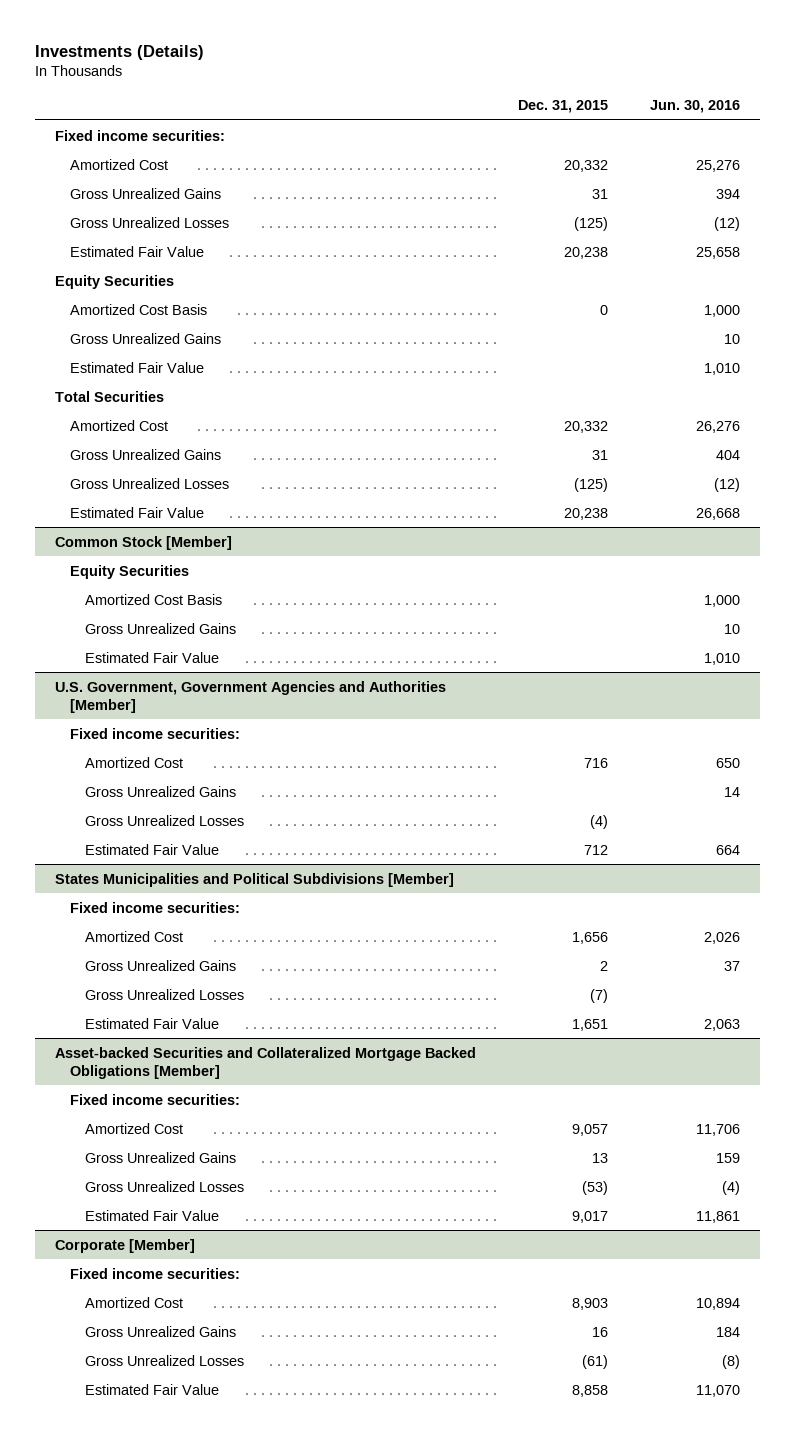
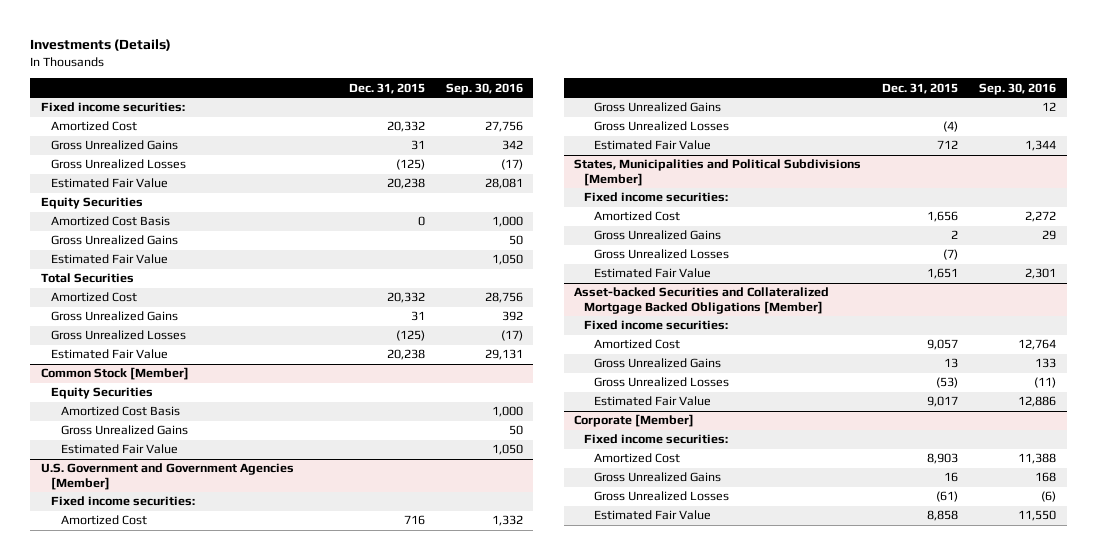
[649,100,740,114] Jun. 30, 2016 -> none
none -> [445,82,523,95] Sep. 30, 2016
[55,680,447,713] U.S. Government, Government Agencies and Authorities [Member] -> [40,463,294,490] U.S. Government and Government Agencies [Member]
[55,872,455,887] States Municipalities and Political Subdivisions [Member] -> [574,159,862,186] States, Municipalities and Political Subdivisions [Member]

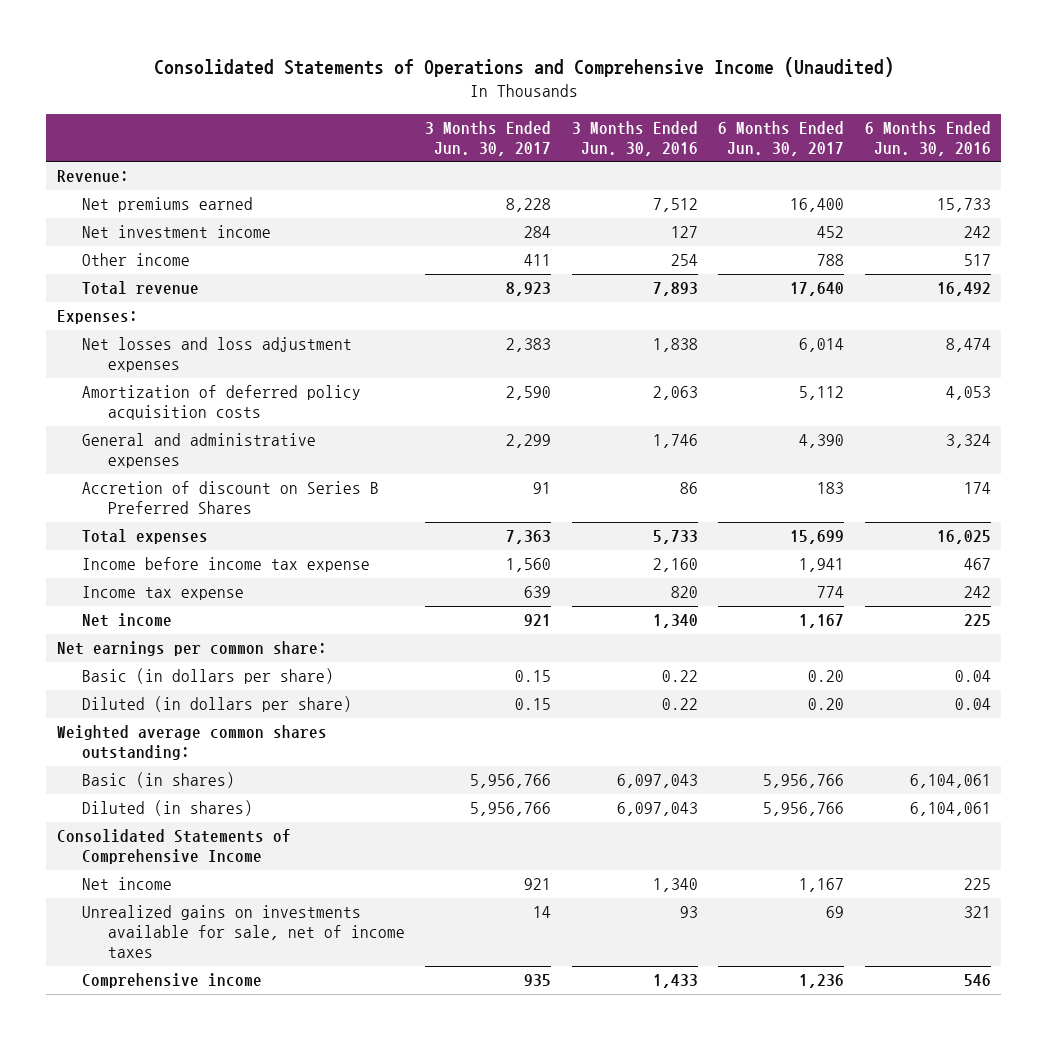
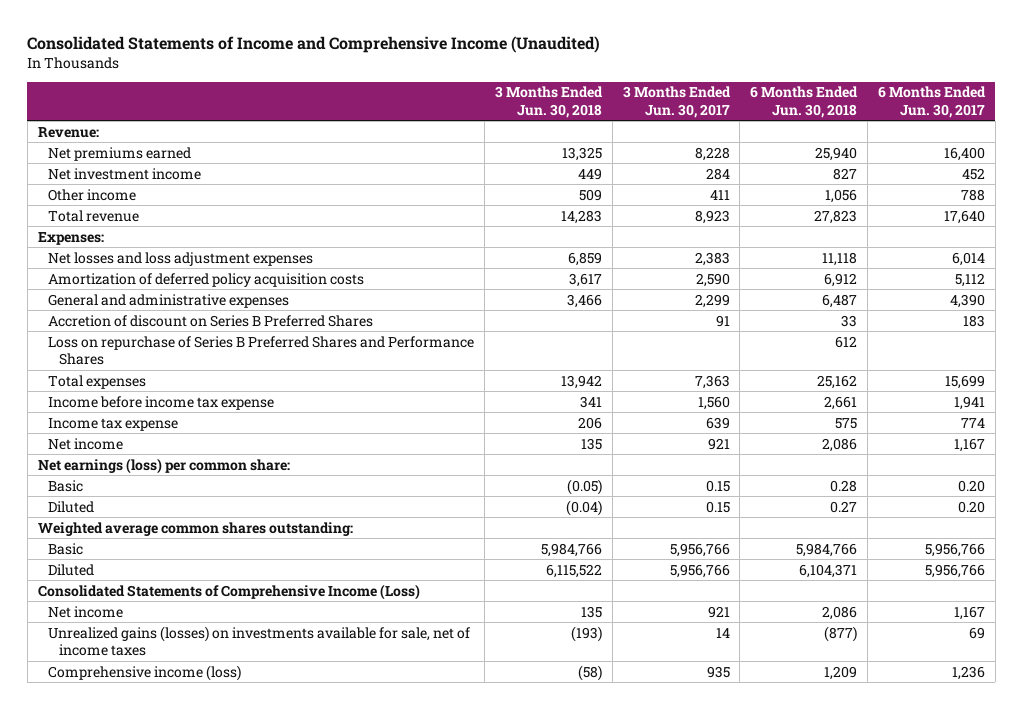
[153,57,894,78] Consolidated Statements of Operations and Comprehensive Income (Unaudited) -> [27,35,601,53] Consolidated Statements of Income and Comprehensive Income (Unaudited)
[571,120,698,156] 3 Months Ended Jun. 30, 2016 -> none
[864,120,991,156] 6 Months Ended Jun. 30, 2016 -> none
none -> [495,86,604,118] 3 Months Ended Jun. 30, 2018
none -> [750,86,859,118] 6 Months Ended Jun. 30, 2018
none -> [48,335,475,365] Loss on repurchase of Series B Preferred Shares and Performance Shares
[56,641,327,657] Net earnings per common share: -> [37,457,290,474] Net earnings (loss) per common share:
[82,668,335,685] Basic (in dollars per share) -> [48,479,84,492] Basic
[82,696,353,713] Diluted (in dollars per share) -> [48,500,95,513] Diluted
[82,772,236,789] Basic (in shares) -> [48,542,84,555] Basic
[82,800,254,817] Diluted (in shares) -> [48,563,95,576] Diluted
[56,829,291,865] Consolidated Statements of Comprehensive Income -> [37,583,420,600] Consolidated Statements of Comprehensive Income (Loss)
[82,905,406,959] Unrealized gains on investments available for sale, net of income taxes -> [48,625,471,656] Unrealized gains (losses) on investments available for sale, net of income taxes
[82,973,263,989] Comprehensive income -> [48,664,242,681] Comprehensive income (loss)

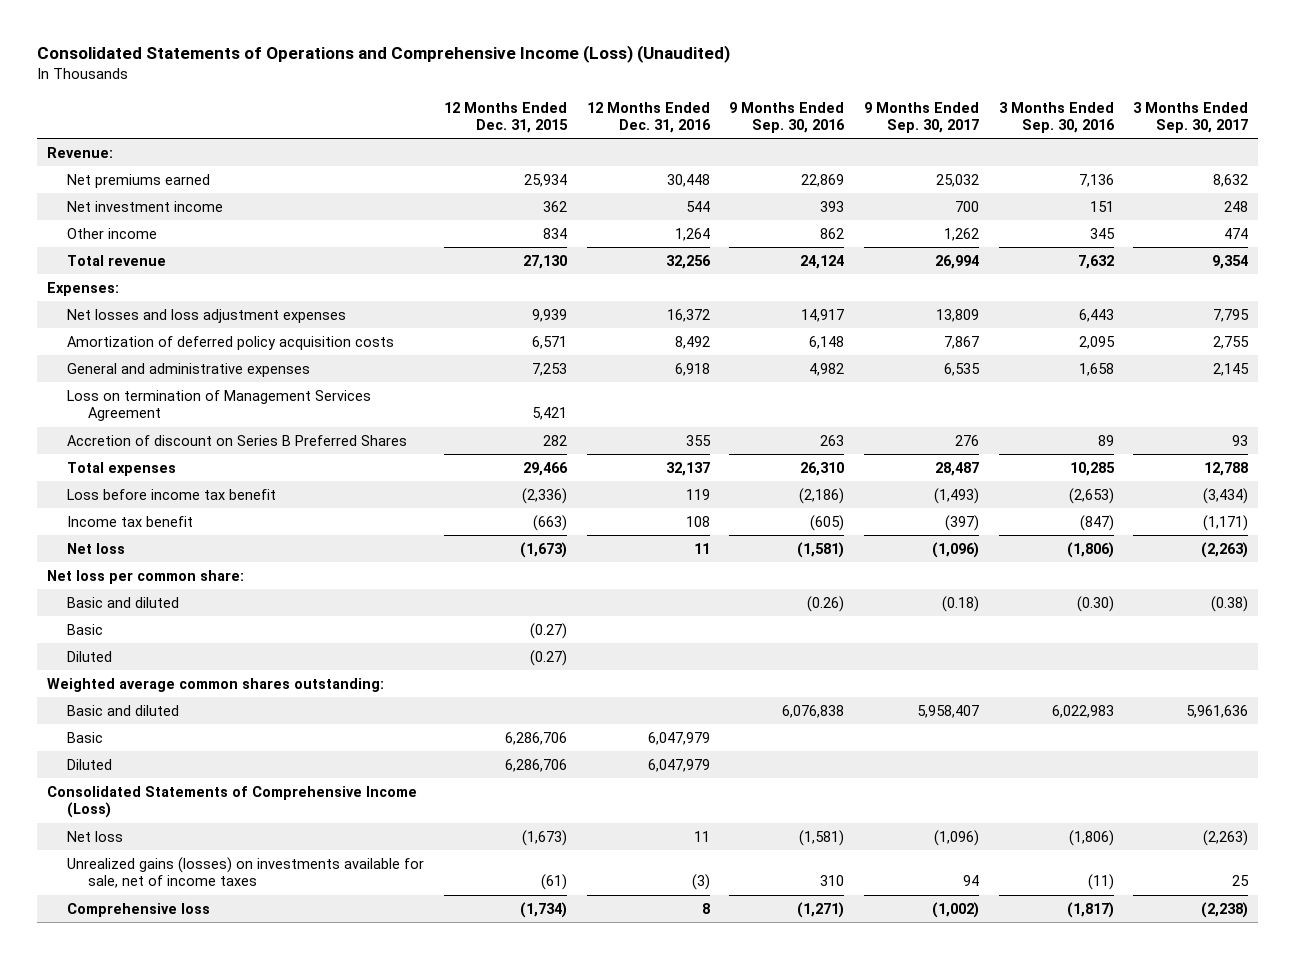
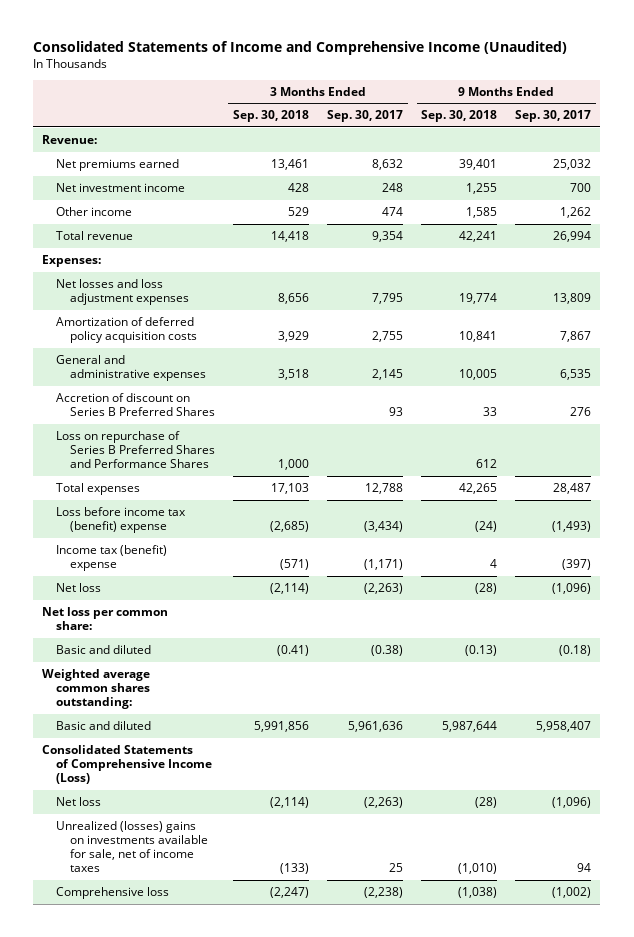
[36,45,730,64] Consolidated Statements of Operations and Comprehensive Income (Loss) (Unaudited) -> [33,40,568,55] Consolidated Statements of Income and Comprehensive Income (Unaudited)
[443,101,568,134] 12 Months Ended Dec. 31, 2015 -> none
[586,101,711,134] 12 Months Ended Dec. 31, 2016 -> none
[729,101,846,134] 9 Months Ended Sep. 30, 2016 -> none
[998,101,1115,134] 3 Months Ended Sep. 30, 2016 -> none
none -> [232,110,309,123] Sep. 30, 2018
none -> [421,110,498,123] Sep. 30, 2018
[67,389,372,422] Loss on termination of Management Services Agreement -> none
none -> [56,430,215,469] Loss on repurchase of Series B Preferred Shares and Performance Shares
[67,488,277,500] Loss before income tax benefit -> [56,506,187,534] Loss before income tax (benefit) expense
[67,515,194,527] Income tax benefit -> [56,544,168,572] Income tax (benefit) expense
[67,623,104,635] Basic -> none
[67,650,113,662] Diluted -> none
[67,731,104,743] Basic -> none
[67,758,113,770] Diluted -> none
[67,856,425,889] Unrealized gains (losses) on investments available for sale, net of income taxes -> [56,820,208,873] Unrealized (losses) gains on investments available for sale, net of income taxes

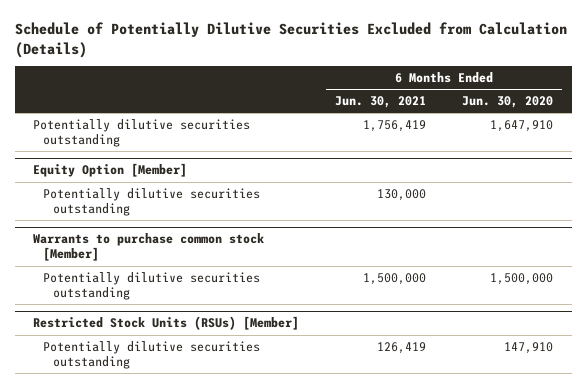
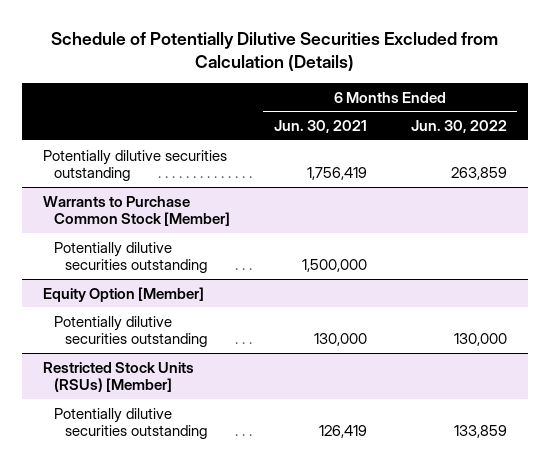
[462,96,554,109] Jun. 30, 2020 -> none
none -> [410,120,507,134] Jun. 30, 2022
none -> [43,195,231,227] Warrants to Purchase Common Stock [Member]
none -> [54,241,208,274] Potentially dilutive securities outstanding
[32,233,264,262] Warrants to purchase common stock [Member] -> none
[42,271,260,300] Potentially dilutive securities outstanding -> none

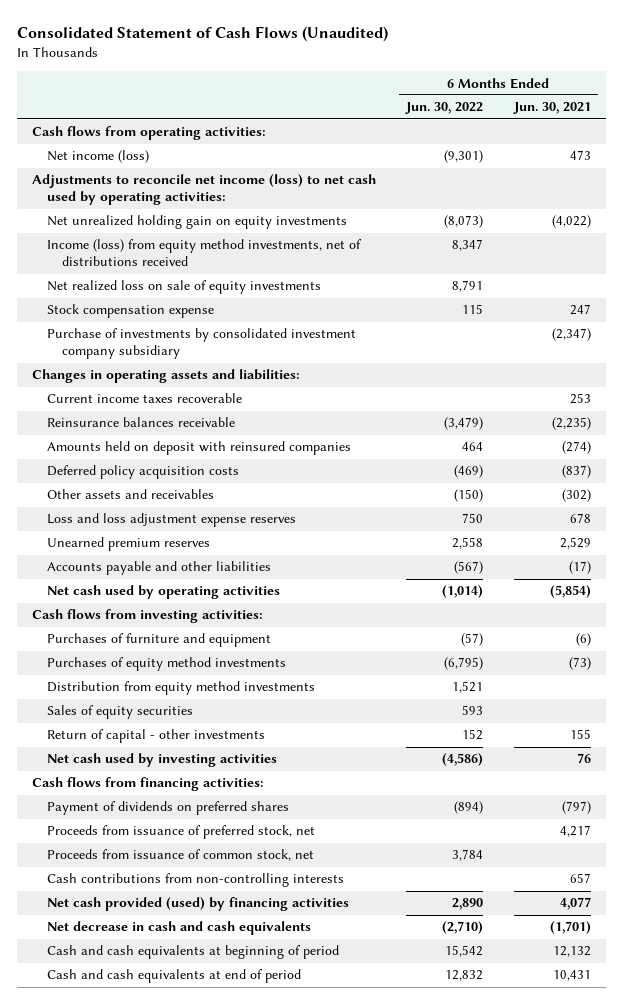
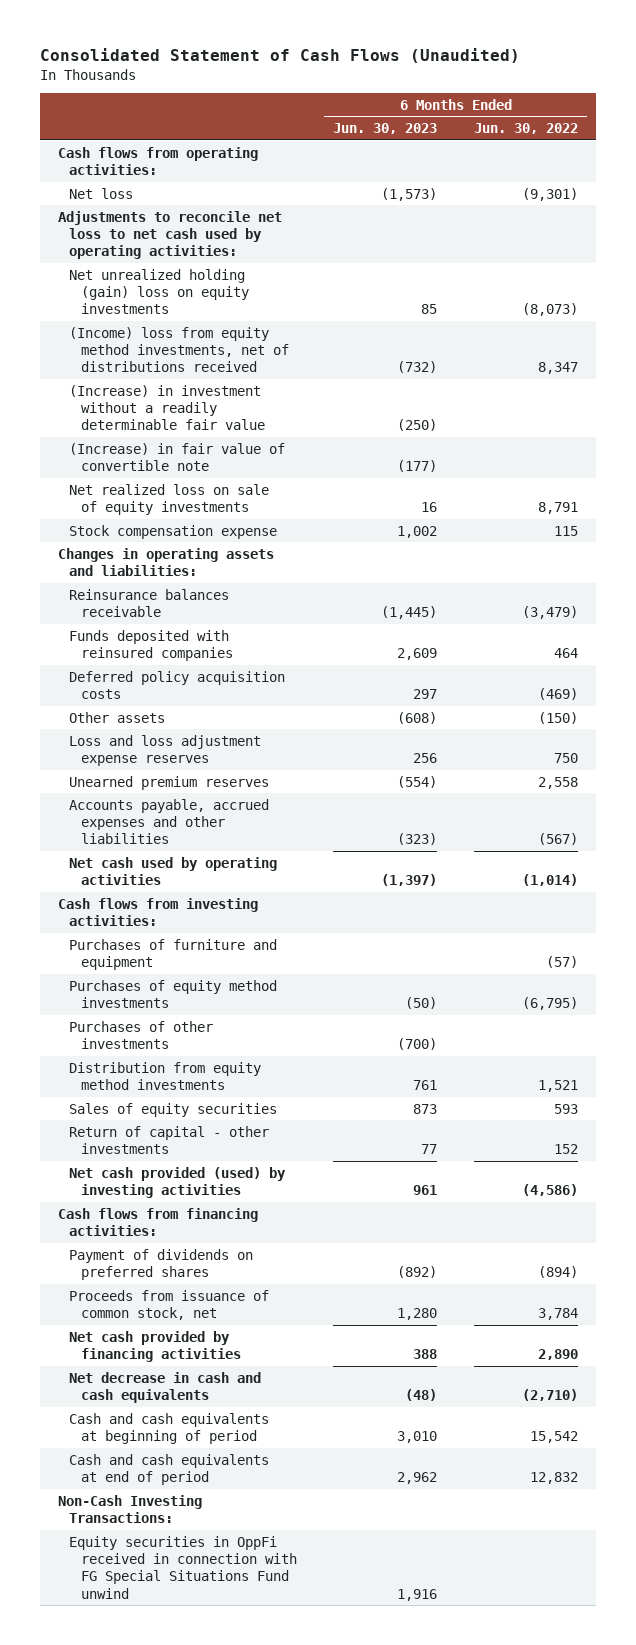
[512,102,591,115] Jun. 30, 2021 -> none
none -> [333,123,438,135] Jun. 30, 2023
[46,150,149,164] Net income (loss) -> [69,187,134,199] Net loss
[31,174,376,206] Adjustments to reconcile net income (loss) to net cash used by operating activities: -> [57,210,282,260] Adjustments to reconcile net loss to net cash used by operating activities:
[46,215,347,230] Net unrealized holding gain on equity investments -> [69,268,249,315] Net unrealized holding (gain) loss on equity investments
[46,239,362,267] Income (loss) from equity method investments, net of distributions received -> [69,326,289,373] (Income) loss from equity method investments, net of distributions received
none -> [69,384,265,431] (Increase) in investment without a readily determinable fair value
none -> [69,442,286,472] (Increase) in fair value of convertible note
[46,328,356,360] Purchase of investments by consolidated investment company subsidiary -> none
[46,393,242,404] Current income taxes recoverable -> none
[46,441,351,456] Amounts held on deposit with reinsured companies -> [69,629,233,662] Funds deposited with reinsured companies
[46,489,214,500] Other assets and receivables -> [69,711,166,723] Other assets
[46,561,271,576] Accounts payable and other liabilities -> [69,798,270,845] Accounts payable, accrued expenses and other liabilities
none -> [69,1020,214,1050] Purchases of other investments
[46,753,277,768] Net cash used by investing activities -> [69,1166,287,1199] Net cash provided (used) by investing activities
[46,825,315,840] Proceeds from issuance of preferred stock, net -> none
[46,873,344,888] Cash contributions from non-controlling interests -> none
[46,897,349,912] Net cash provided (used) by financing activities -> [69,1330,241,1363] Net cash provided by financing activities
none -> [57,1494,202,1524] Non-Cash Investing Transactions:
none -> [69,1535,297,1599] Equity securities in OppFi received in connection with FG Special Situations Fund unwind

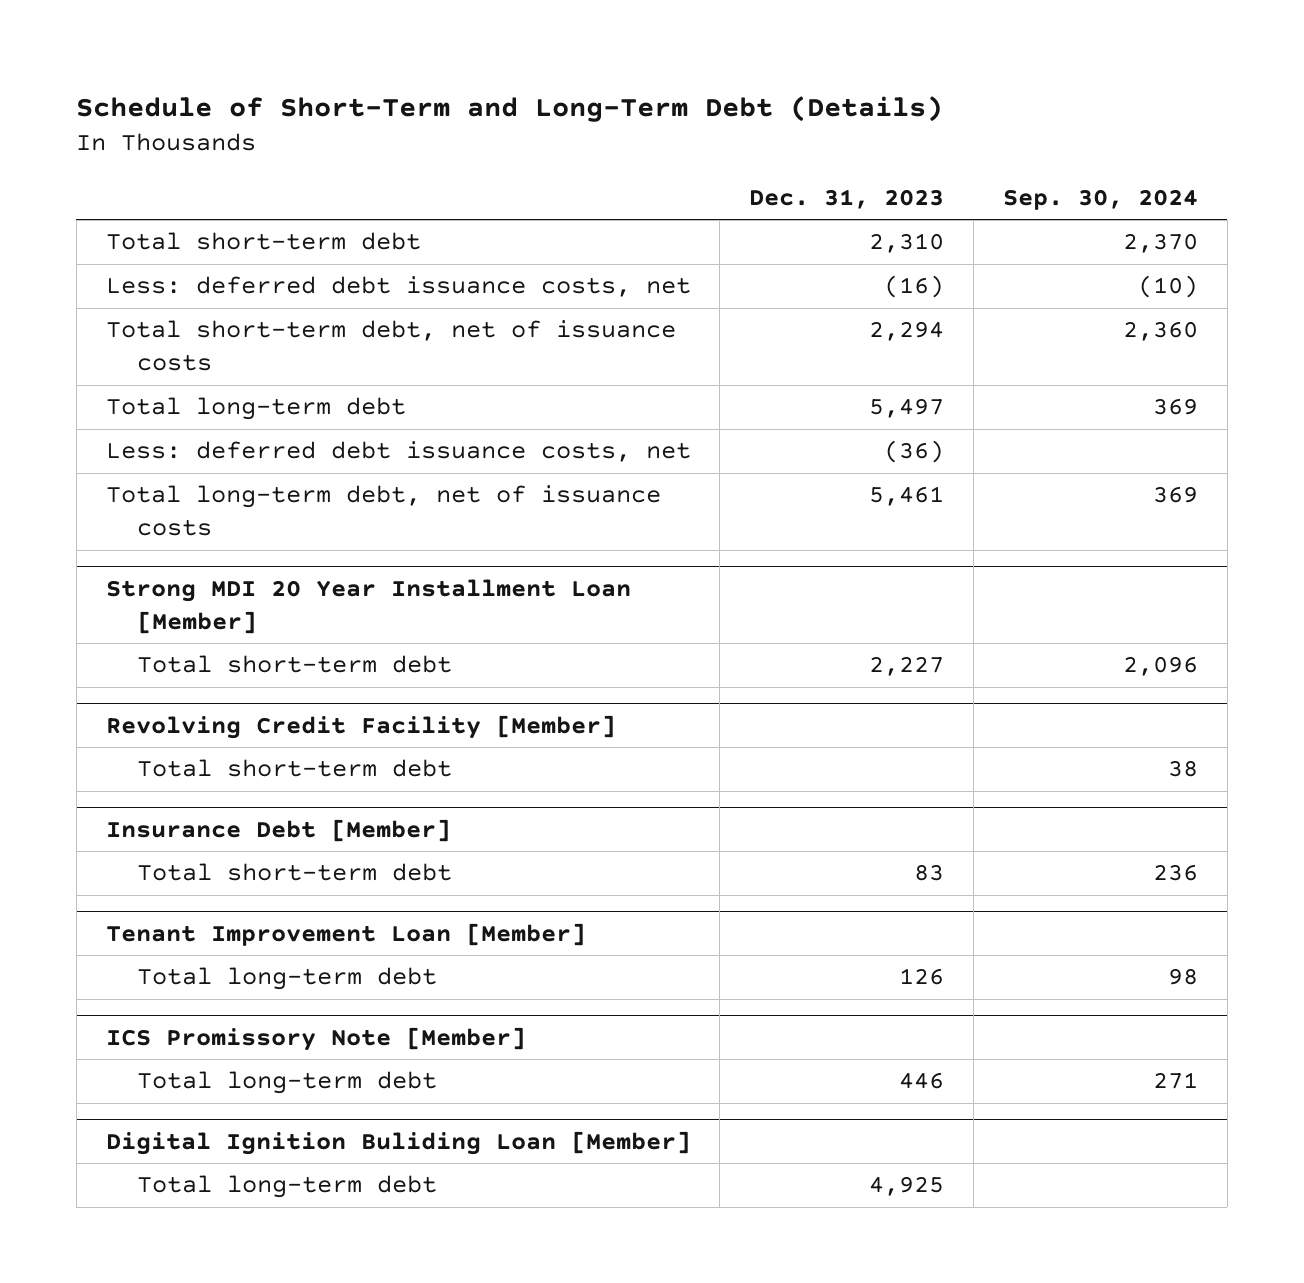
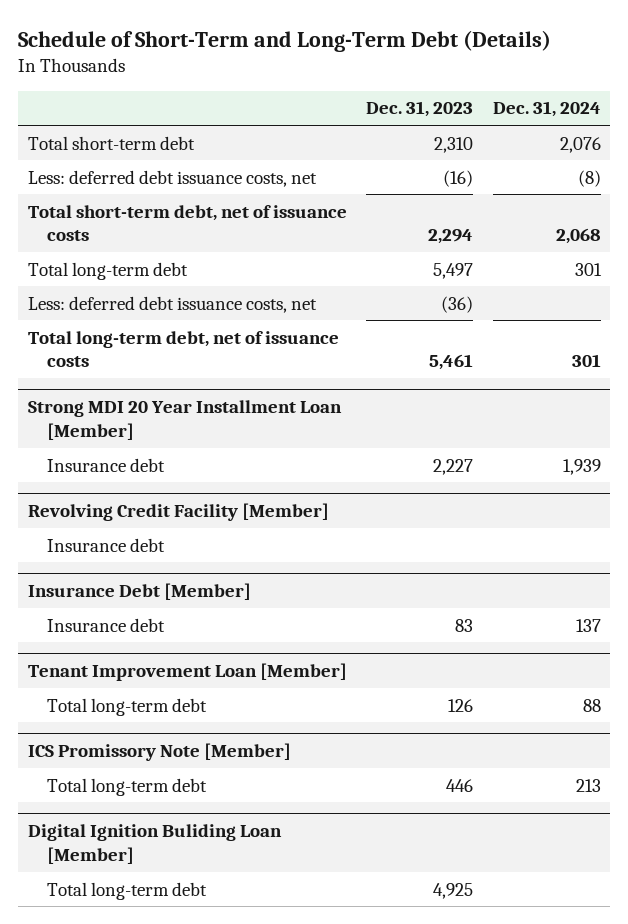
[1002,188,1198,210] Sep. 30, 2024 -> none
none -> [492,101,601,118] Dec. 31, 2024
[136,655,452,674] Total short-term debt -> [46,457,165,472] Insurance debt
[136,759,452,778] Total short-term debt -> [46,537,165,552] Insurance debt
[136,863,452,882] Total short-term debt -> [46,617,165,632] Insurance debt

